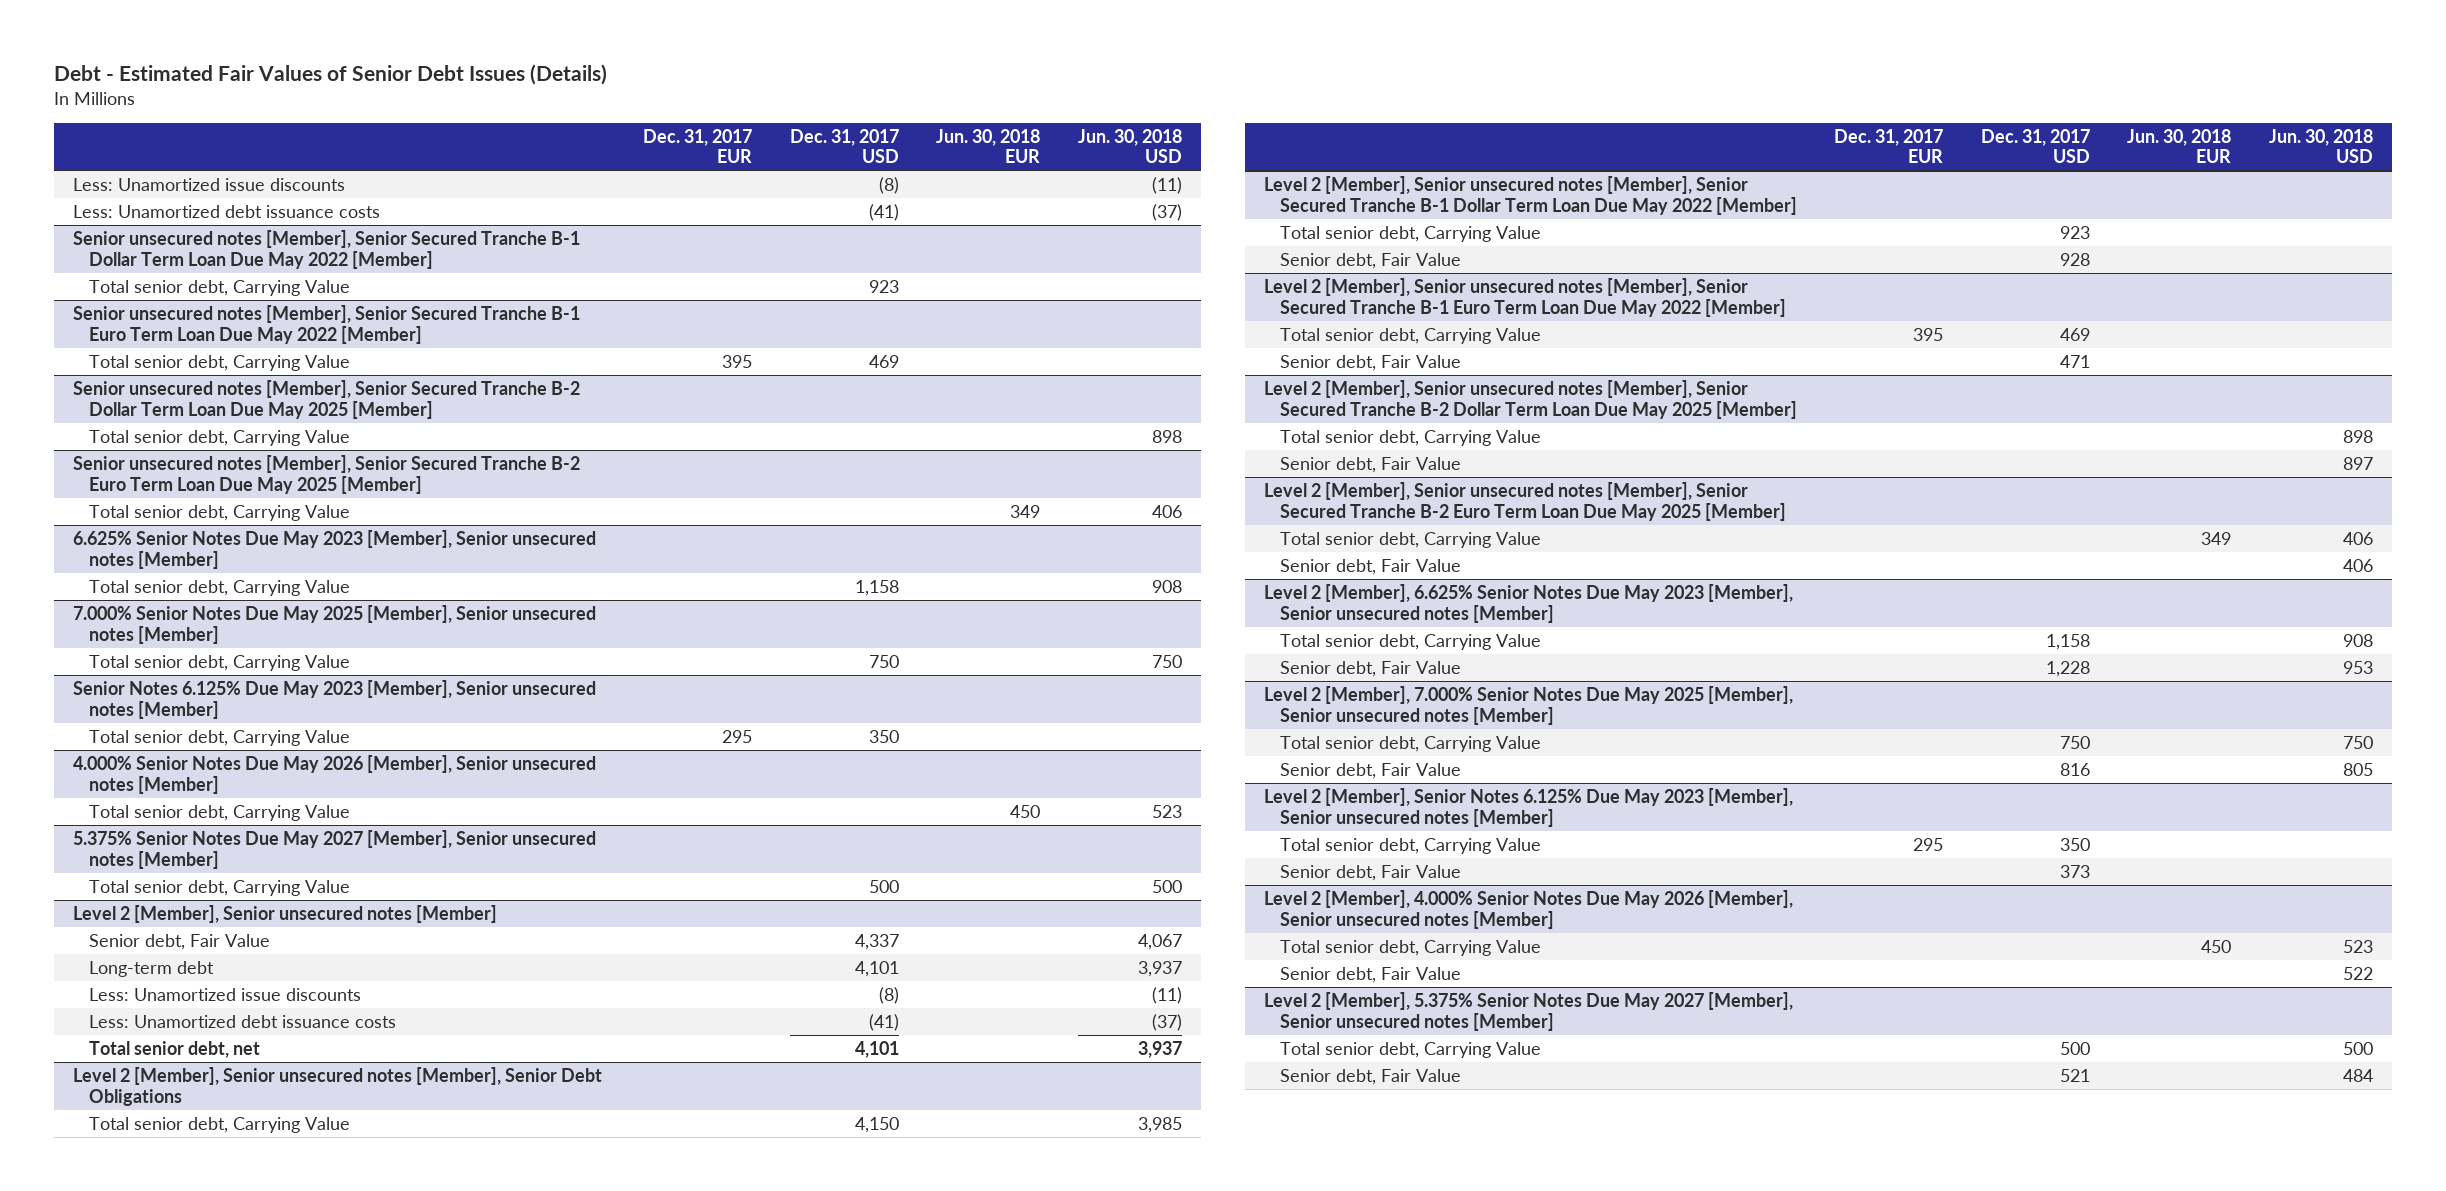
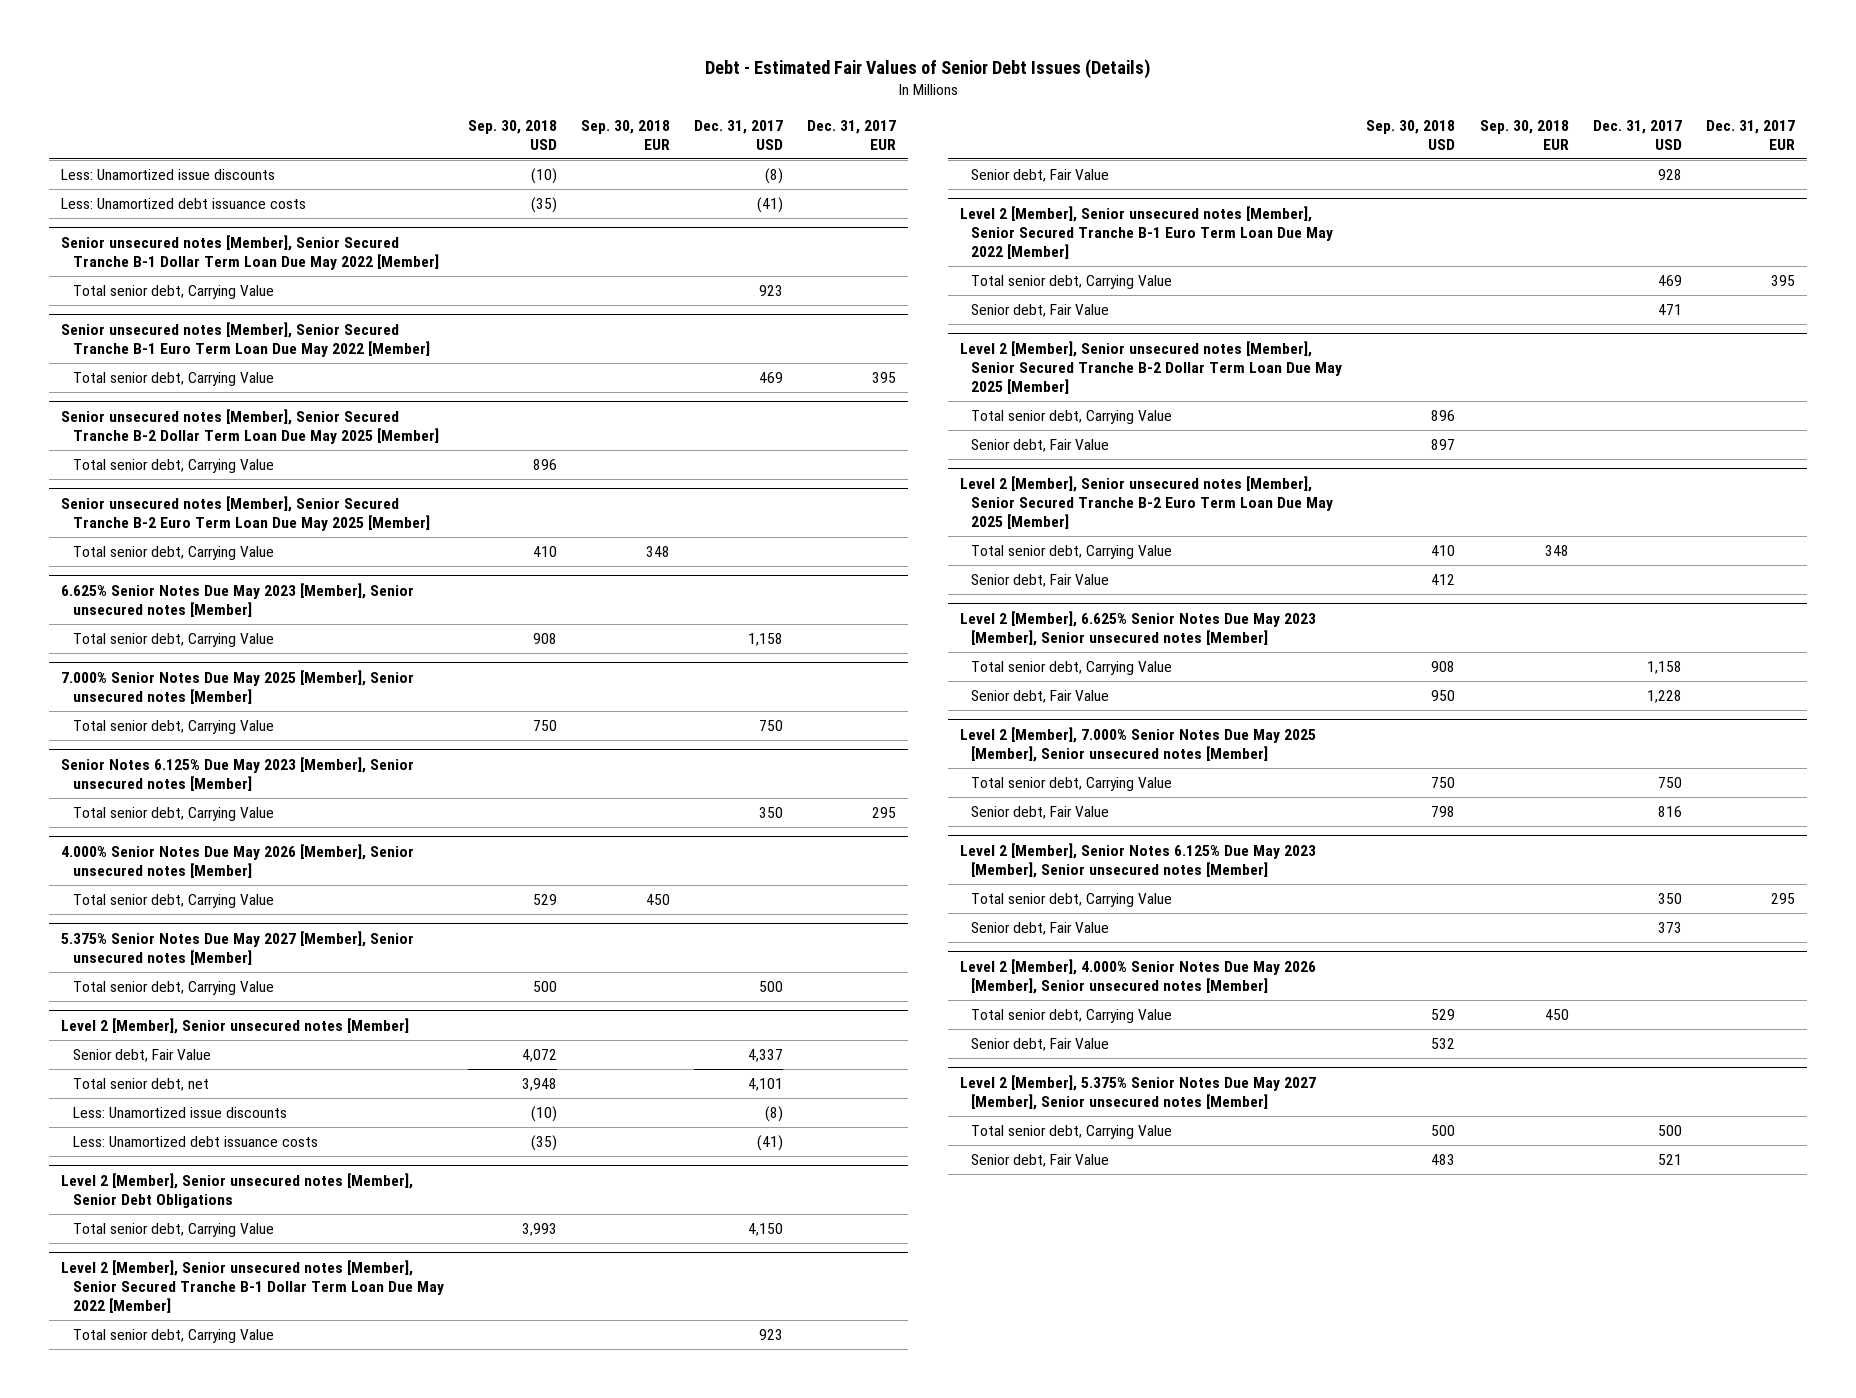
[936,128,1041,164] Jun. 30, 2018 EUR -> none
[1078,128,1183,164] Jun. 30, 2018 USD -> none
none -> [467,119,557,150] Sep. 30, 2018 USD
none -> [580,119,670,150] Sep. 30, 2018 EUR
[88,960,214,977] Long-term debt -> none
[88,1040,260,1058] Total senior debt, net -> [72,1078,209,1092] Total senior debt, net

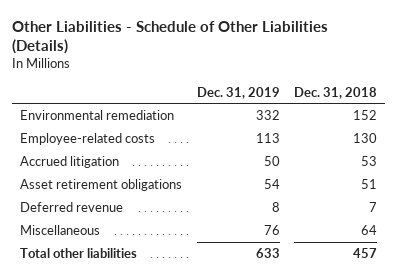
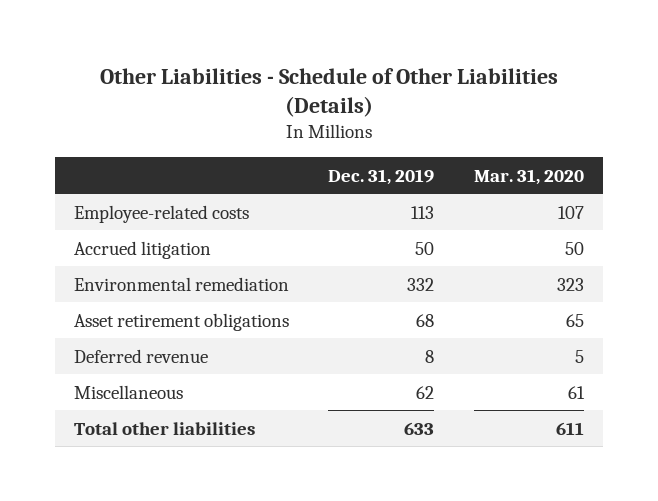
[294,86,378,99] Dec. 31, 2018 -> none
none -> [473,168,584,185] Mar. 31, 2020
[19,109,174,120] Environmental remediation -> [74,276,290,291] Environmental remediation
[263,178,280,189] 54 -> [416,313,435,327] 68
[263,224,280,235] 76 -> [416,385,435,399] 62

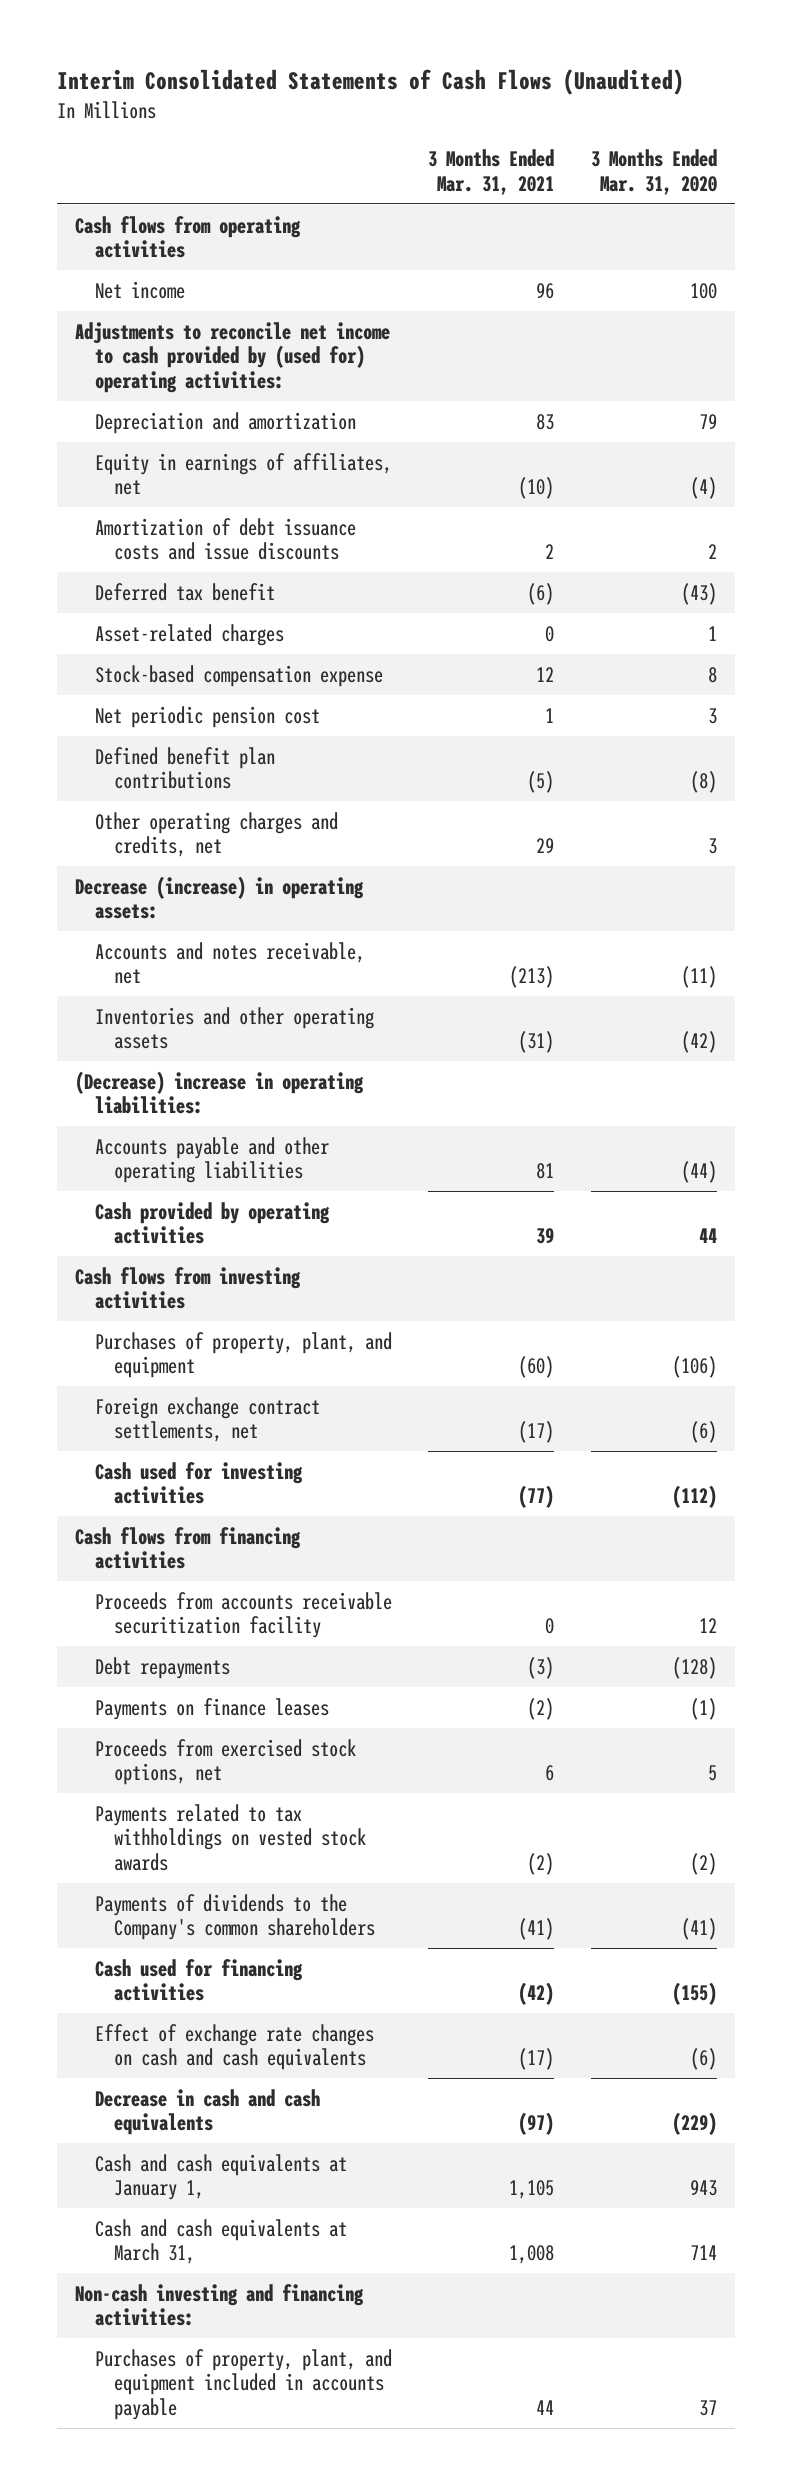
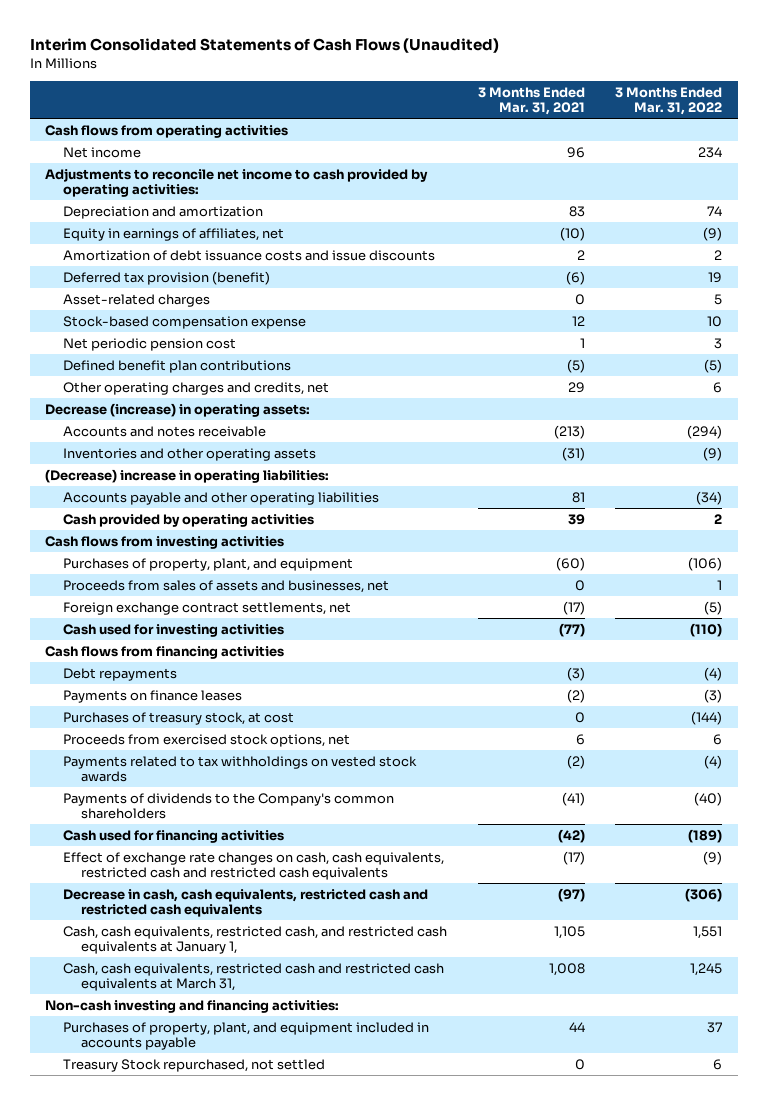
[590,149,717,195] 3 Months Ended Mar. 31, 2020 -> none
none -> [615,86,723,115] 3 Months Ended Mar. 31, 2022
[75,321,391,393] Adjustments to reconcile net income to cash provided by (used for) operating activities: -> [45,167,429,198] Adjustments to reconcile net income to cash provided by operating activities:
[94,582,275,601] Deferred tax benefit -> [63,270,271,285] Deferred tax provision (benefit)
[94,941,365,985] Accounts and notes receivable, net -> [63,425,267,437] Accounts and notes receivable
none -> [63,579,390,593] Proceeds from sales of assets and businesses, net
[94,1591,392,1639] Proceeds from accounts receivable securitization facility -> none
none -> [63,711,295,725] Purchases of treasury stock, at cost
[94,2023,374,2071] Effect of exchange rate changes on cash and cash equivalents -> [63,851,445,881] Effect of exchange rate changes on cash, cash equivalents, restricted cash and restricted cash equivalents
[94,2088,320,2136] Decrease in cash and cash equivalents -> [63,888,429,918] Decrease in cash, cash equivalents, restricted cash and restricted cash equivalents
[94,2153,347,2201] Cash and cash equivalents at January 1, -> [63,925,448,955] Cash, cash equivalents, restricted cash, and restricted cash equivalents at January 1,
[94,2218,347,2265] Cash and cash equivalents at March 31, -> [63,962,445,992] Cash, cash equivalents, restricted cash and restricted cash equivalents at March 31,
none -> [63,1058,326,1072] Treasury Stock repurchased, not settled

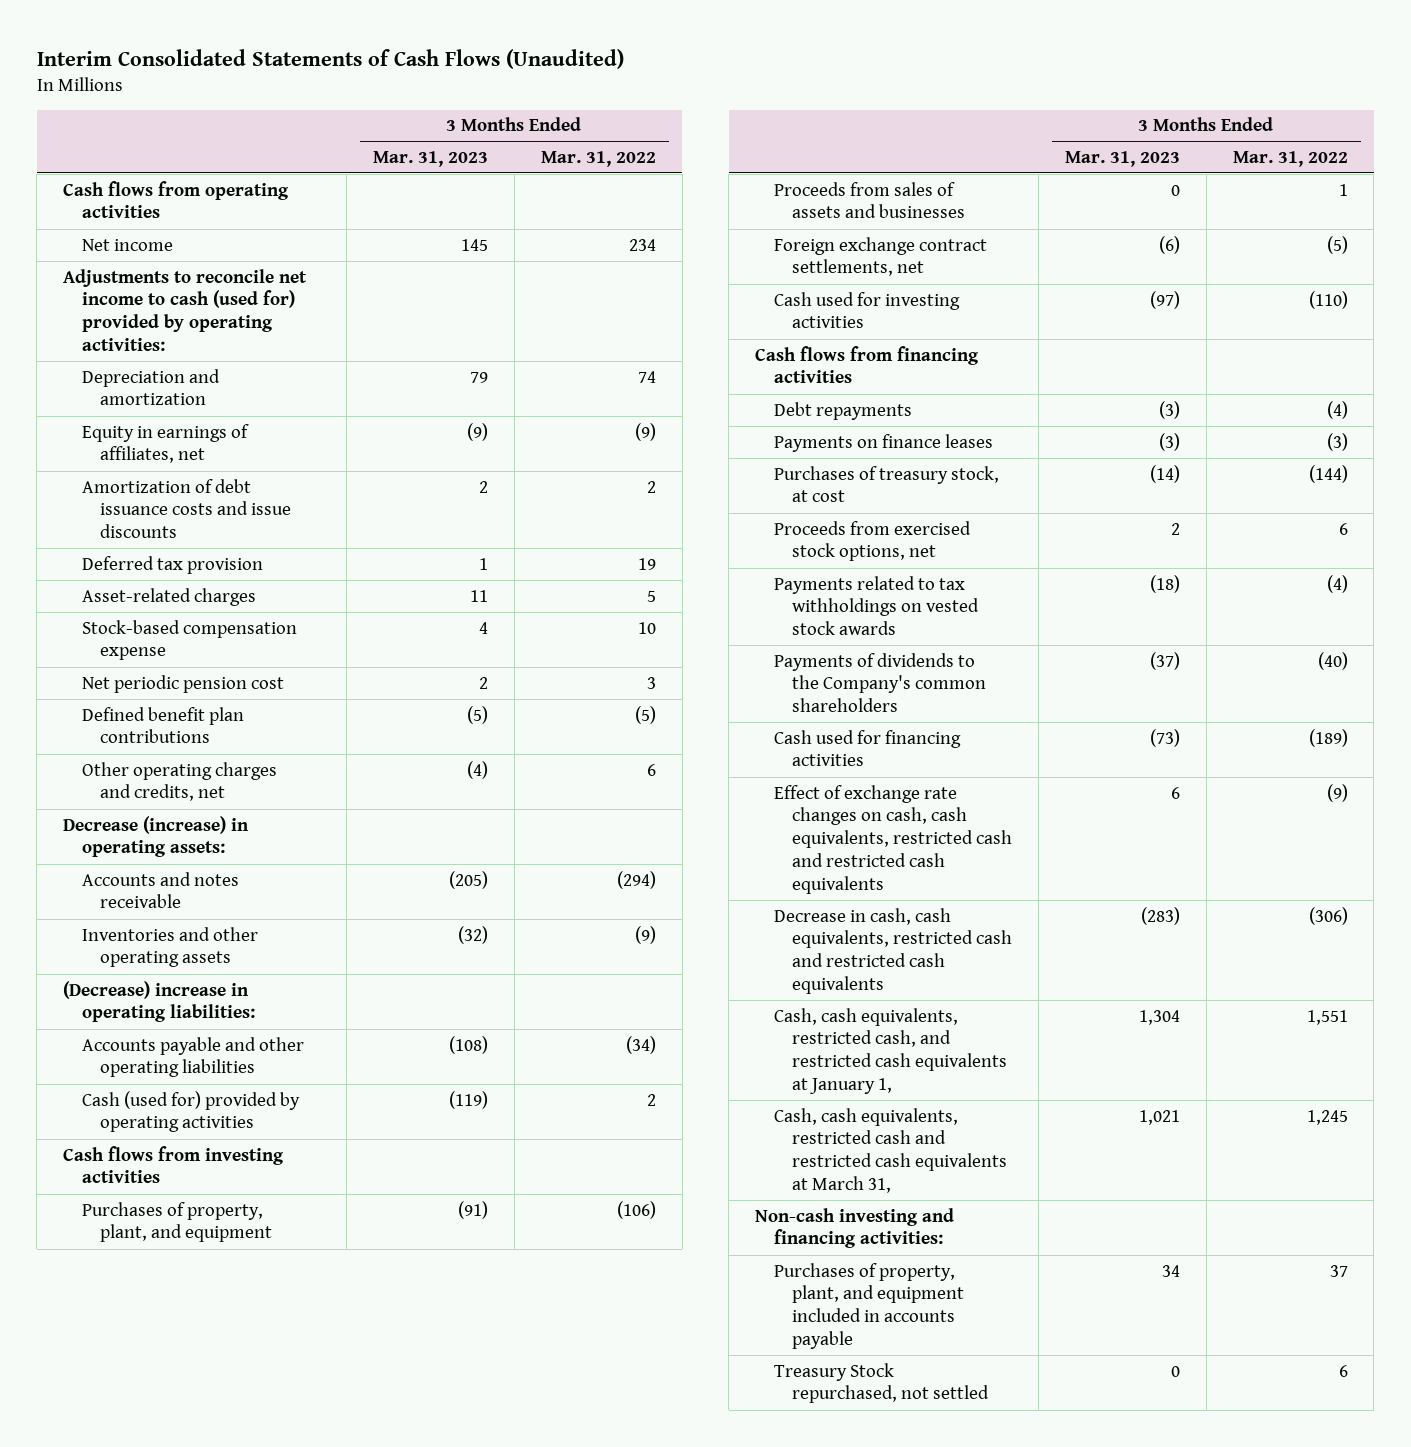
[477,86,585,115] 3 Months Ended Mar. 31, 2021 -> none
none -> [372,150,488,167] Mar. 31, 2023
[45,167,429,198] Adjustments to reconcile net income to cash provided by operating activities: -> [63,268,308,352] Adjustments to reconcile net income to cash (used for) provided by operating activities:
[63,270,271,285] Deferred tax provision (benefit) -> [81,555,263,574] Deferred tax provision
[63,513,315,527] Cash provided by operating activities -> [81,1090,300,1133] Cash (used for) provided by operating activities
[63,579,390,593] Proceeds from sales of assets and businesses, net -> [773,181,965,219] Proceeds from sales of assets and businesses

